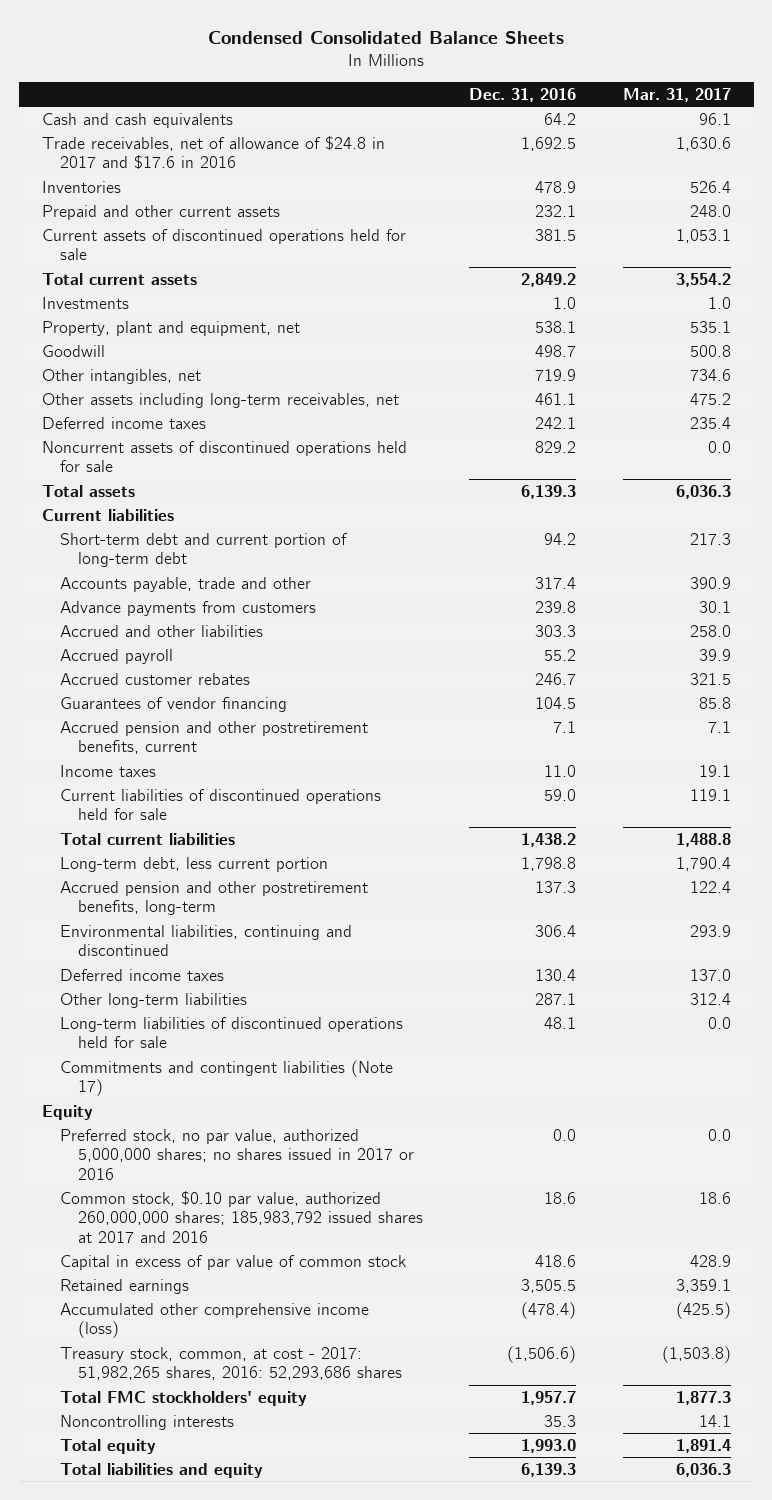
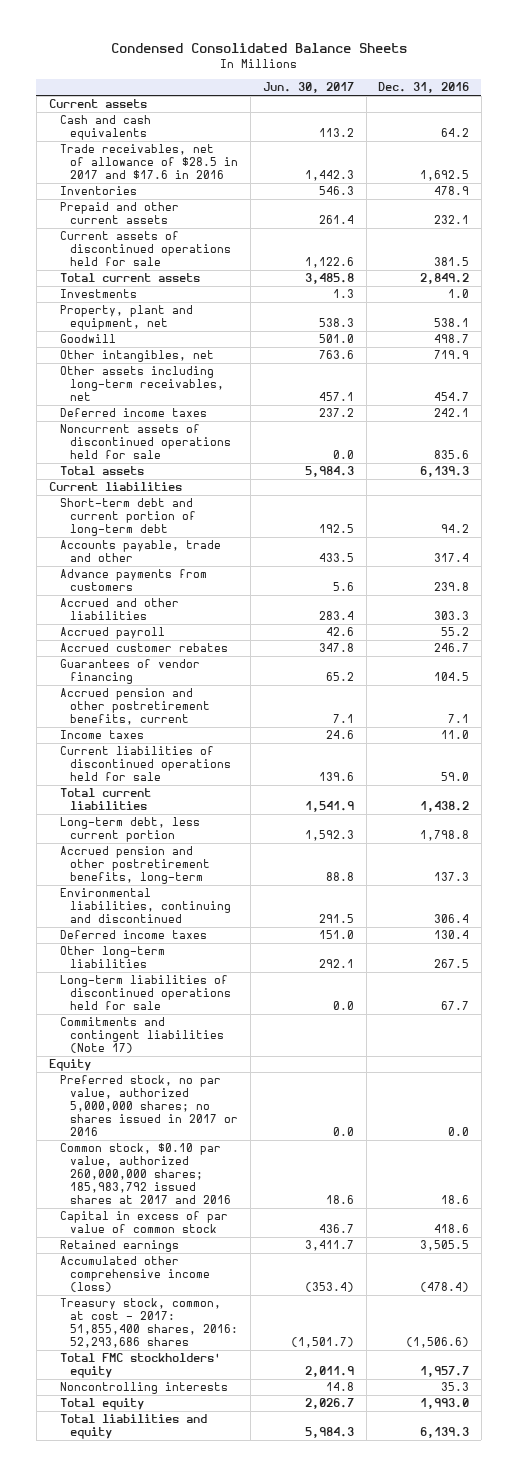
[622,87,731,102] Mar. 31, 2017 -> none
none -> [262,82,354,94] Jun. 30, 2017
none -> [48,99,147,109] Current assets
[41,135,385,170] Trade receivables, net of allowance of $24.8 in 2017 and $17.6 in 2016 -> [59,144,239,180] Trade receivables, net of allowance of $28.5 in 2017 and $17.6 in 2016
[535,392,577,405] 461.1 -> [434,392,470,402] 454.7
[535,440,577,453] 829.2 -> [434,450,470,460] 835.6
[535,992,577,1005] 287.1 -> [434,959,470,969] 267.5
[544,1016,577,1029] 48.1 -> [441,1001,470,1011] 67.7
[59,1346,403,1381] Treasury stock, common, at cost - 2017: 51,982,265 shares, 2016: 52,293,686 shares -> [59,1298,239,1349] Treasury stock, common, at cost - 2017: 51,855,400 shares, 2016: 52,293,686 shares

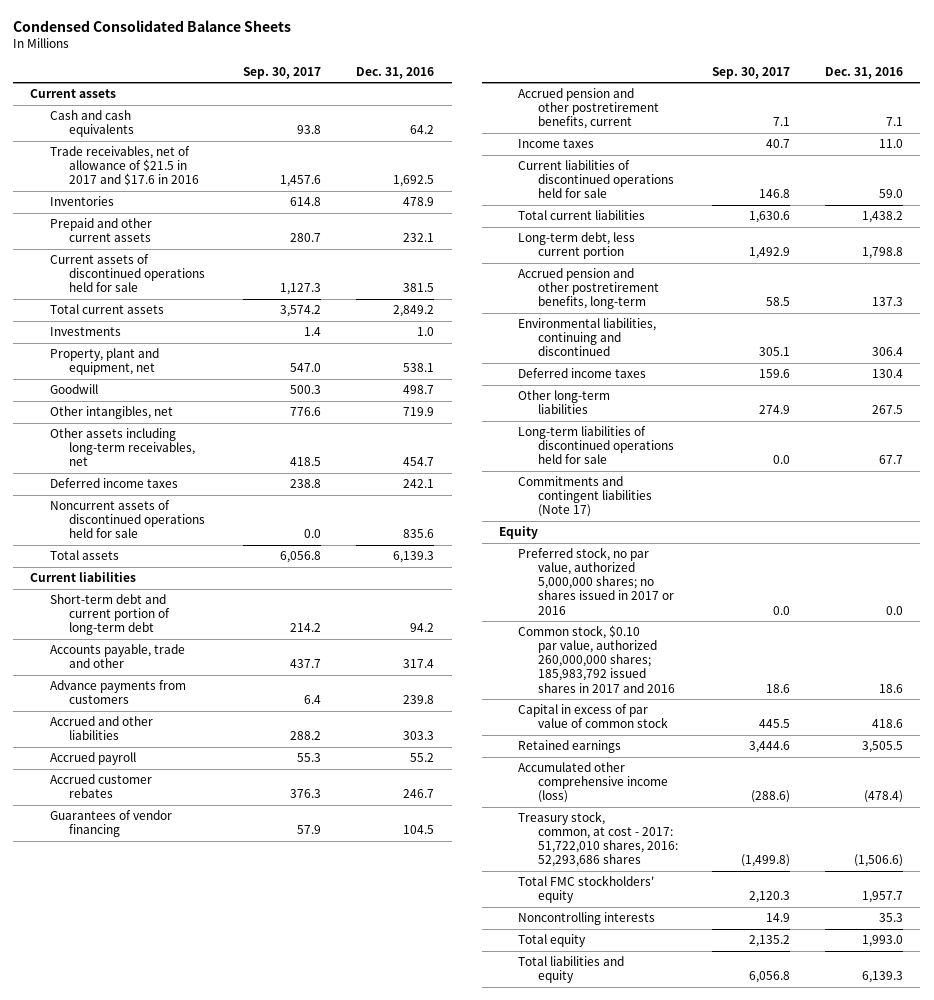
[262,82,354,94] Jun. 30, 2017 -> none
none -> [243,66,322,79] Sep. 30, 2017
[59,144,239,180] Trade receivables, net of allowance of $28.5 in 2017 and $17.6 in 2016 -> [49,146,199,187] Trade receivables, net of allowance of $21.5 in 2017 and $17.6 in 2016
[59,1143,232,1205] Common stock, $0.10 par value, authorized 260,000,000 shares; 185,983,792 issued shares at 2017 and 2016 -> [518,625,675,693] Common stock, $0.10 par value, authorized 260,000,000 shares; 185,983,792 issued shares in 2017 and 2016
[59,1298,239,1349] Treasury stock, common, at cost - 2017: 51,855,400 shares, 2016: 52,293,686 shares -> [518,811,678,868] Treasury stock, common, at cost - 2017: 51,722,010 shares, 2016: 52,293,686 shares

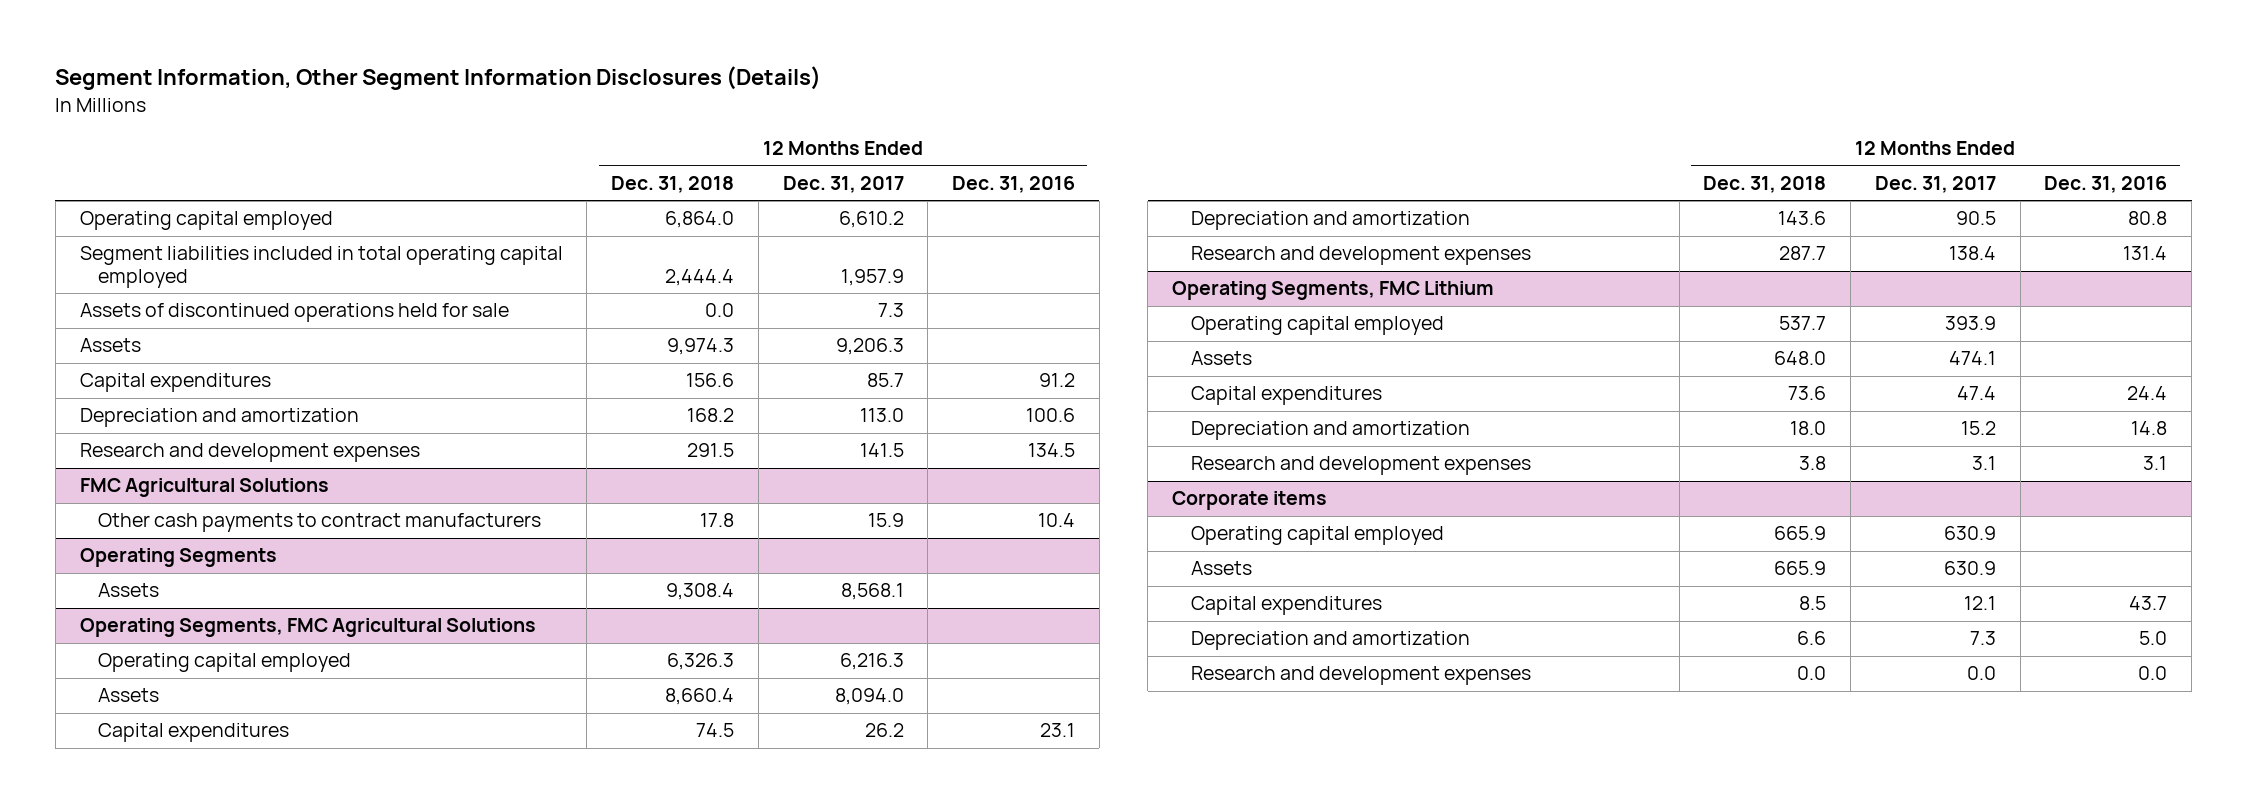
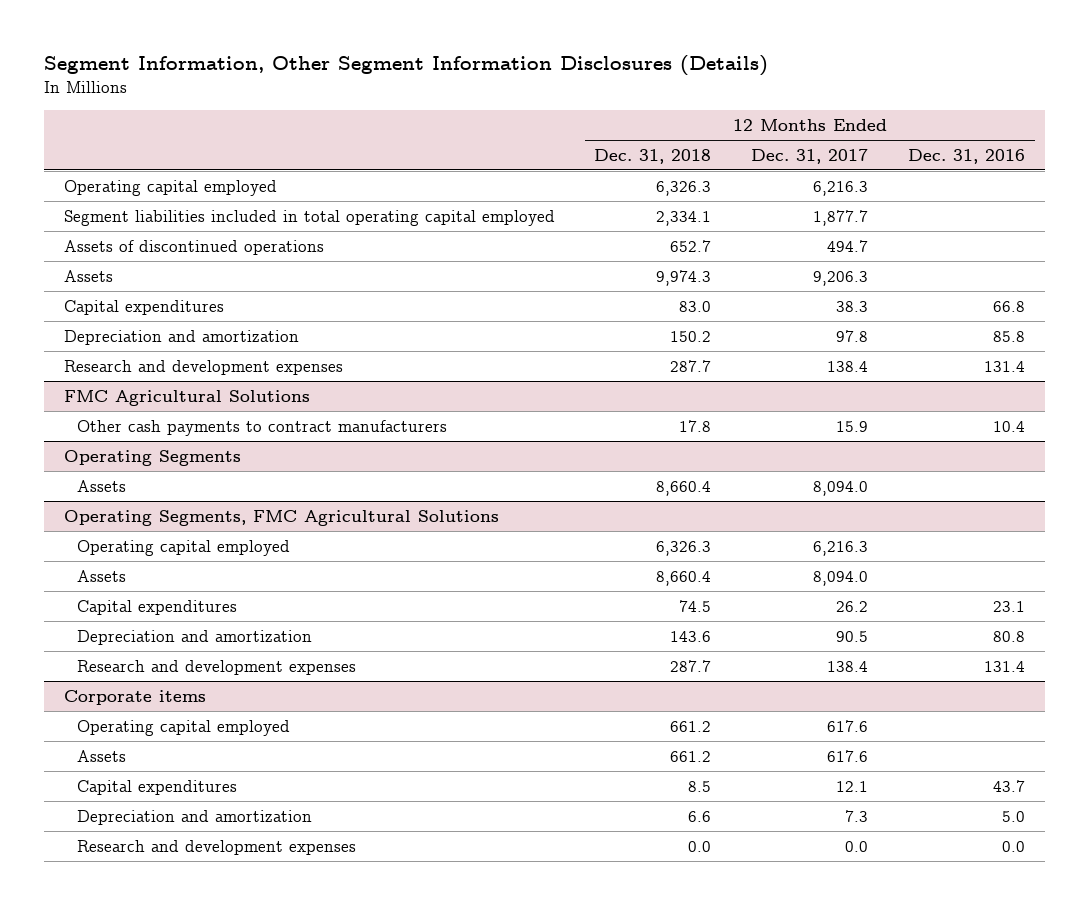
[665,211,735,229] 6,864.0 -> [656,180,712,196] 6,326.3
[838,211,904,229] 6,610.2 -> [813,180,869,196] 6,216.3
[665,268,735,286] 2,444.4 -> [656,210,712,226] 2,334.1
[840,268,904,286] 1,957.9 -> [813,209,869,226] 1,877.7
[79,303,509,323] Assets of discontinued operations held for sale -> [63,239,324,255] Assets of discontinued operations
[705,303,735,318] 0.0 -> [670,239,712,252] 652.7
[877,303,904,318] 7.3 -> [827,239,869,252] 494.7
[686,373,735,388] 156.6 -> [679,300,712,312] 83.0
[866,373,904,388] 85.7 -> [836,300,869,312] 38.3
[1039,373,1076,388] 91.2 -> [993,300,1026,312] 66.8
[687,408,735,423] 168.2 -> [670,330,712,342] 150.2
[859,408,904,423] 113.0 -> [836,329,869,342] 97.8
[1026,408,1076,423] 100.6 -> [993,330,1026,342] 85.8
[687,443,735,458] 291.5 -> [670,359,712,372] 287.7
[859,443,904,458] 141.5 -> [827,360,869,372] 138.4
[1028,443,1076,458] 134.5 -> [984,360,1026,372] 131.4
[666,583,735,601] 9,308.4 -> [656,480,712,496] 8,660.4
[840,583,904,601] 8,568.1 -> [813,480,869,496] 8,094.0
[1171,281,1494,301] Operating Segments, FMC Lithium -> none
[1190,316,1444,336] Operating capital employed -> none
[1190,351,1252,366] Assets -> none
[1190,386,1382,406] Capital expenditures -> none
[1190,421,1470,441] Depreciation and amortization -> none
[1190,456,1531,476] Research and development expenses -> none
[1774,526,1827,541] 665.9 -> [670,720,712,732] 661.2
[1943,526,1996,541] 630.9 -> [827,719,869,732] 617.6
[1774,561,1827,576] 665.9 -> [670,750,712,762] 661.2
[1943,561,1996,576] 630.9 -> [827,749,869,762] 617.6

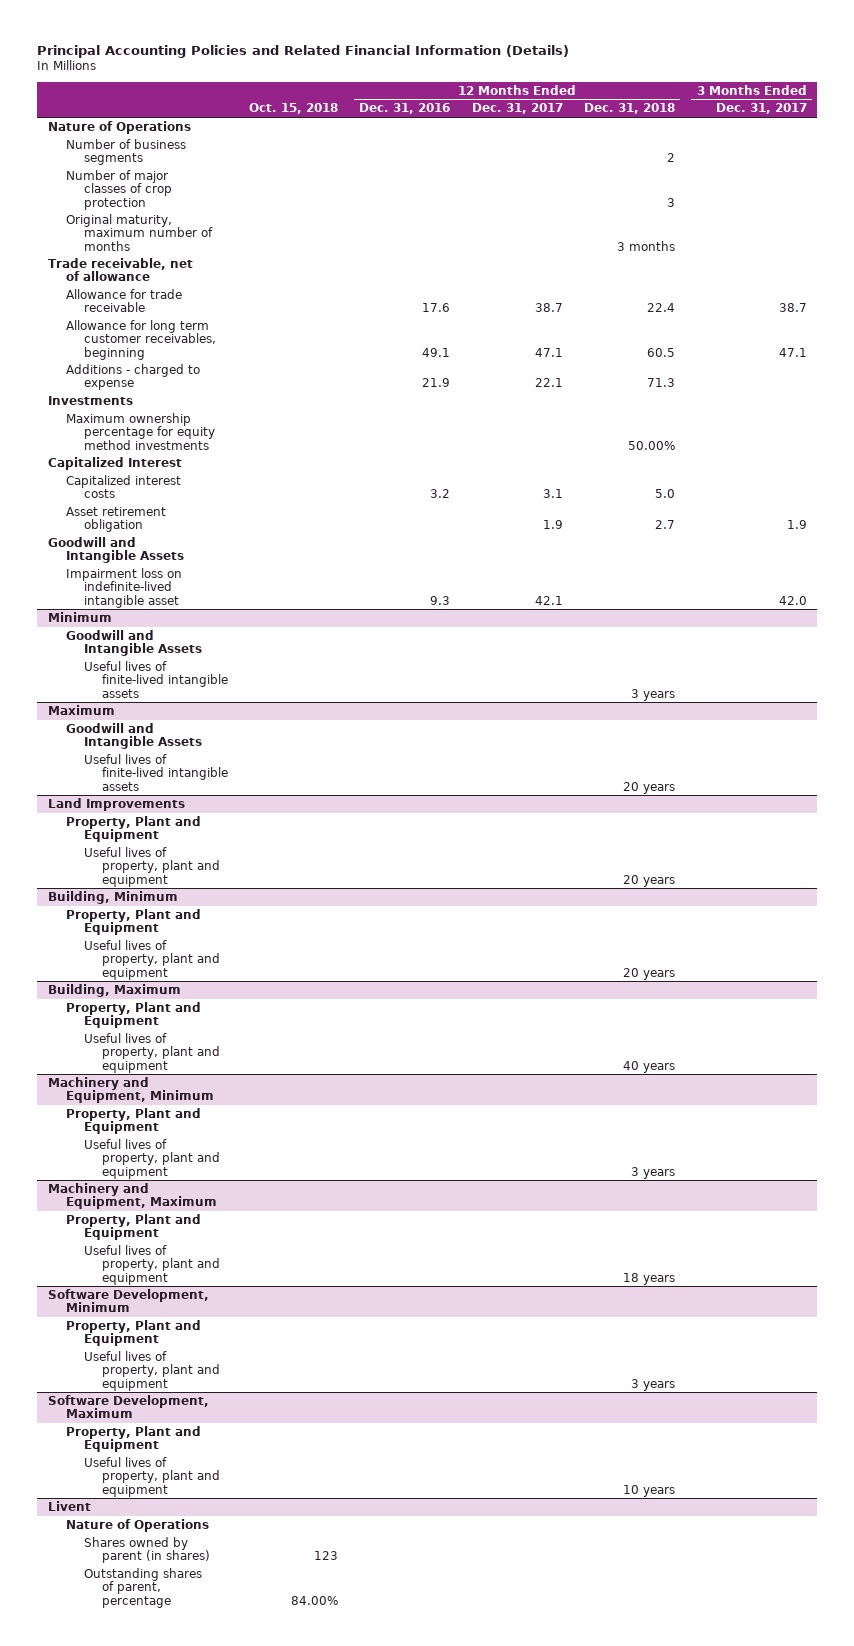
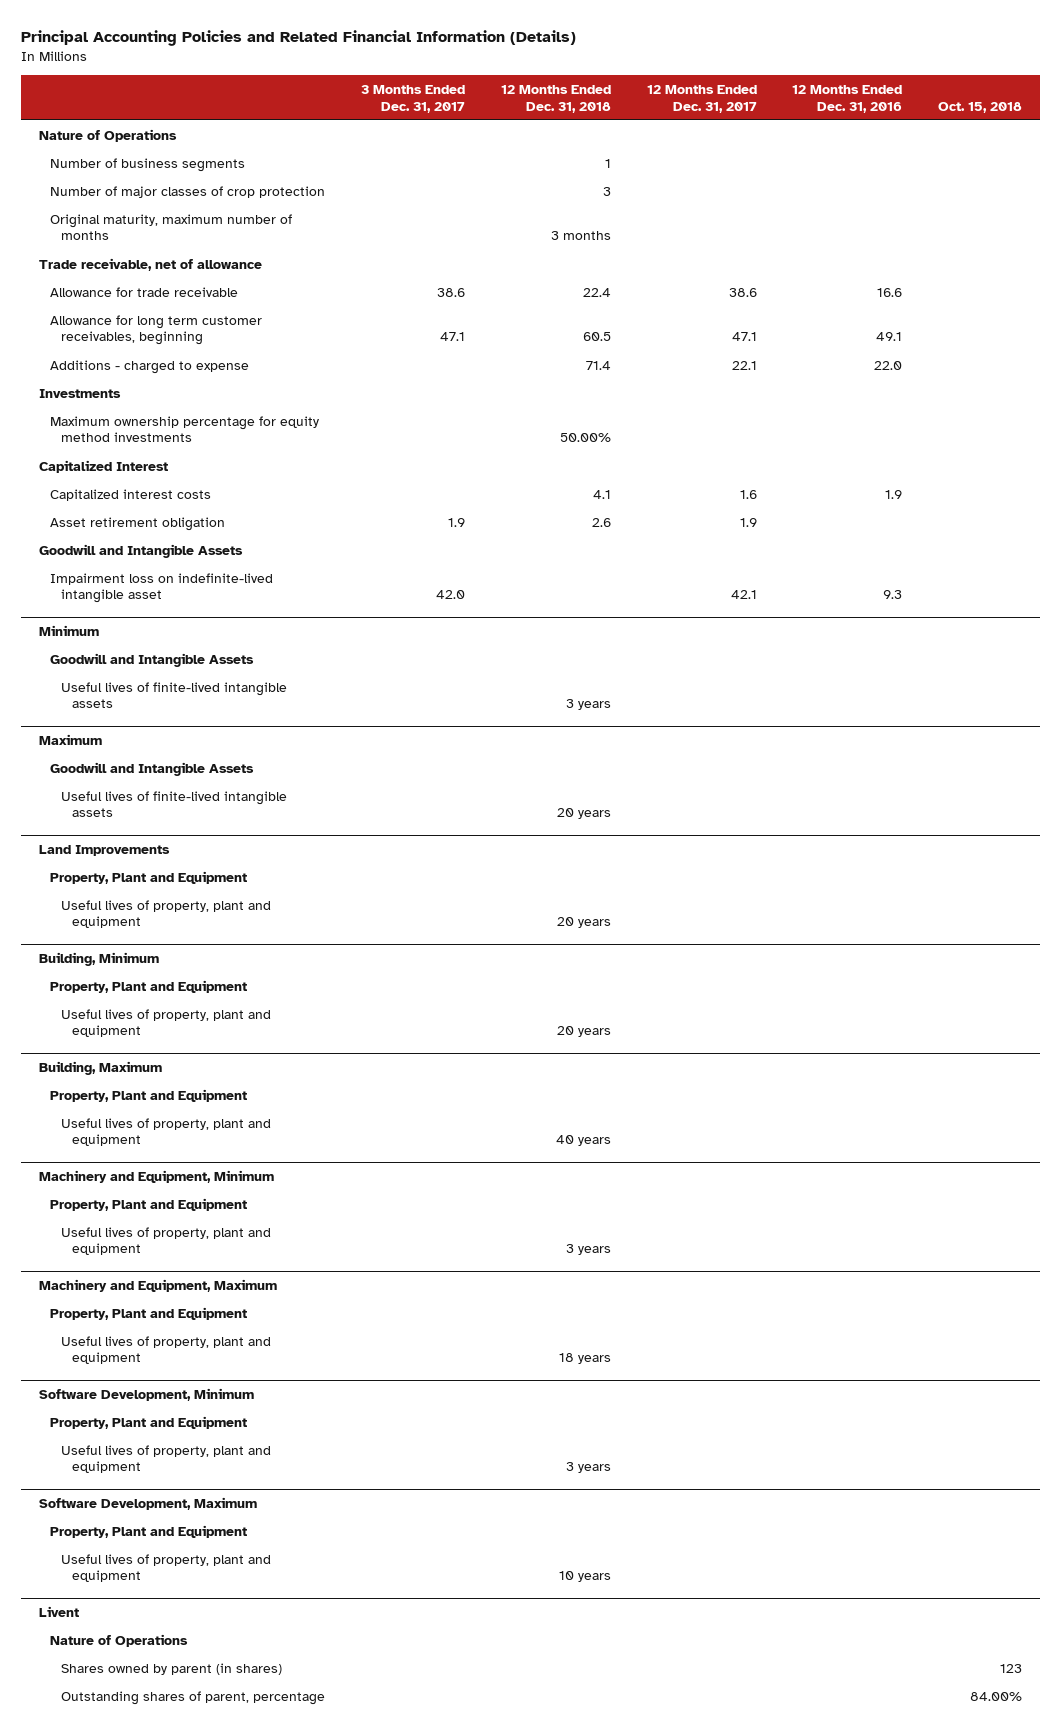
[667,153,676,163] 2 -> [604,158,611,168] 1
[422,303,451,313] 17.6 -> [877,287,903,297] 16.6
[534,303,563,313] 38.7 -> [728,287,757,297] 38.6
[778,303,807,313] 38.7 -> [436,287,465,297] 38.6
[422,378,451,388] 21.9 -> [874,360,903,370] 22.0
[647,378,676,388] 71.3 -> [585,360,611,370] 71.4
[430,489,451,499] 3.2 -> [885,489,903,499] 1.9
[542,489,563,499] 3.1 -> [739,489,757,499] 1.6
[655,489,676,499] 5.0 -> [592,489,611,499] 4.1
[655,520,676,530] 2.7 -> [591,517,611,527] 2.6

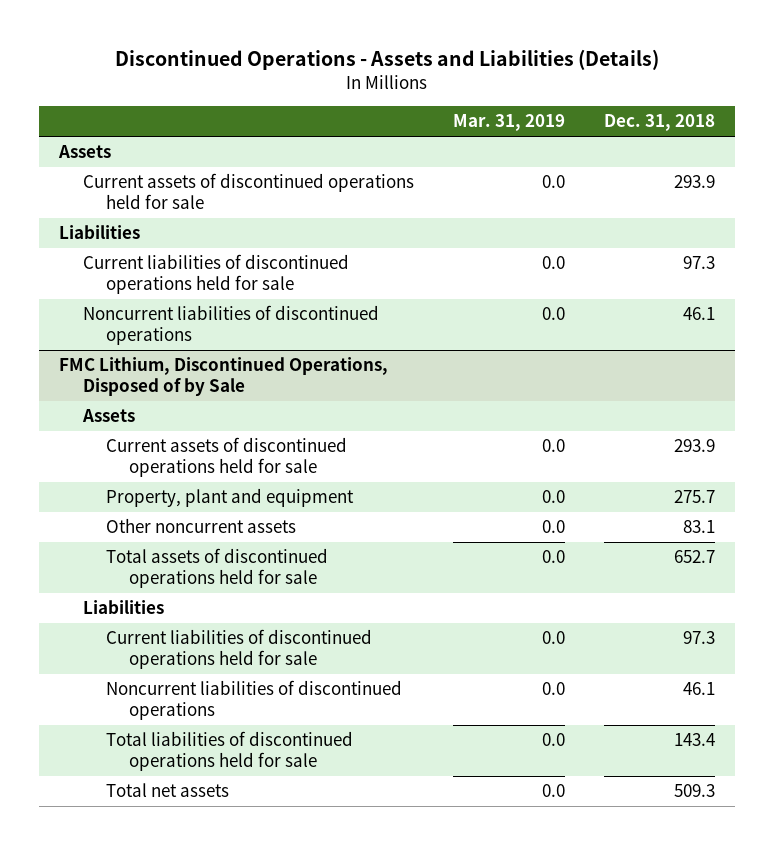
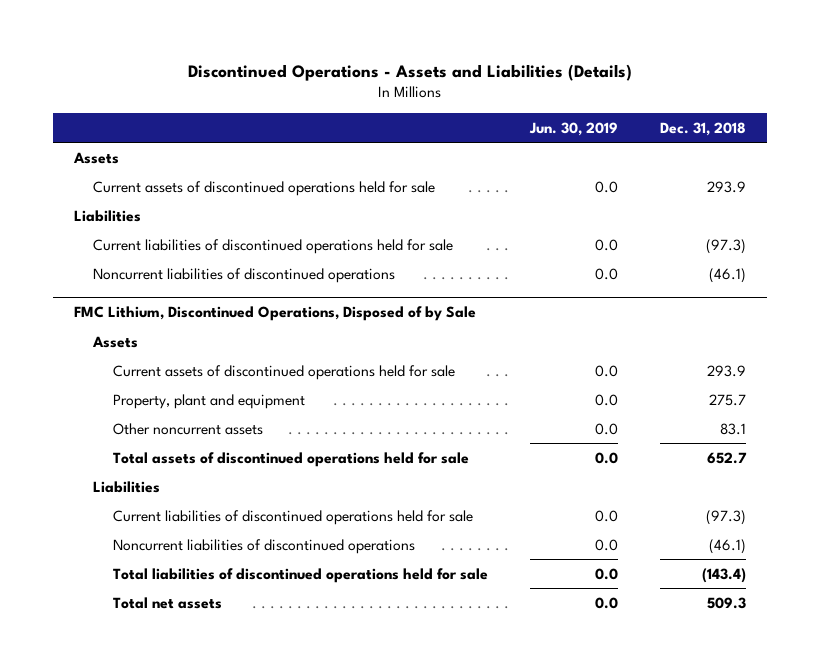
[452,114,565,132] Mar. 31, 2019 -> none
none -> [529,121,619,136] Jun. 30, 2019
[683,256,716,270] 97.3 -> [706,238,747,254] (97.3)
[683,307,716,321] 46.1 -> [709,267,747,283] (46.1)
[683,631,716,645] 97.3 -> [706,509,747,525] (97.3)
[683,682,716,696] 46.1 -> [709,538,747,554] (46.1)
[674,733,716,747] 143.4 -> [702,567,747,583] (143.4)

